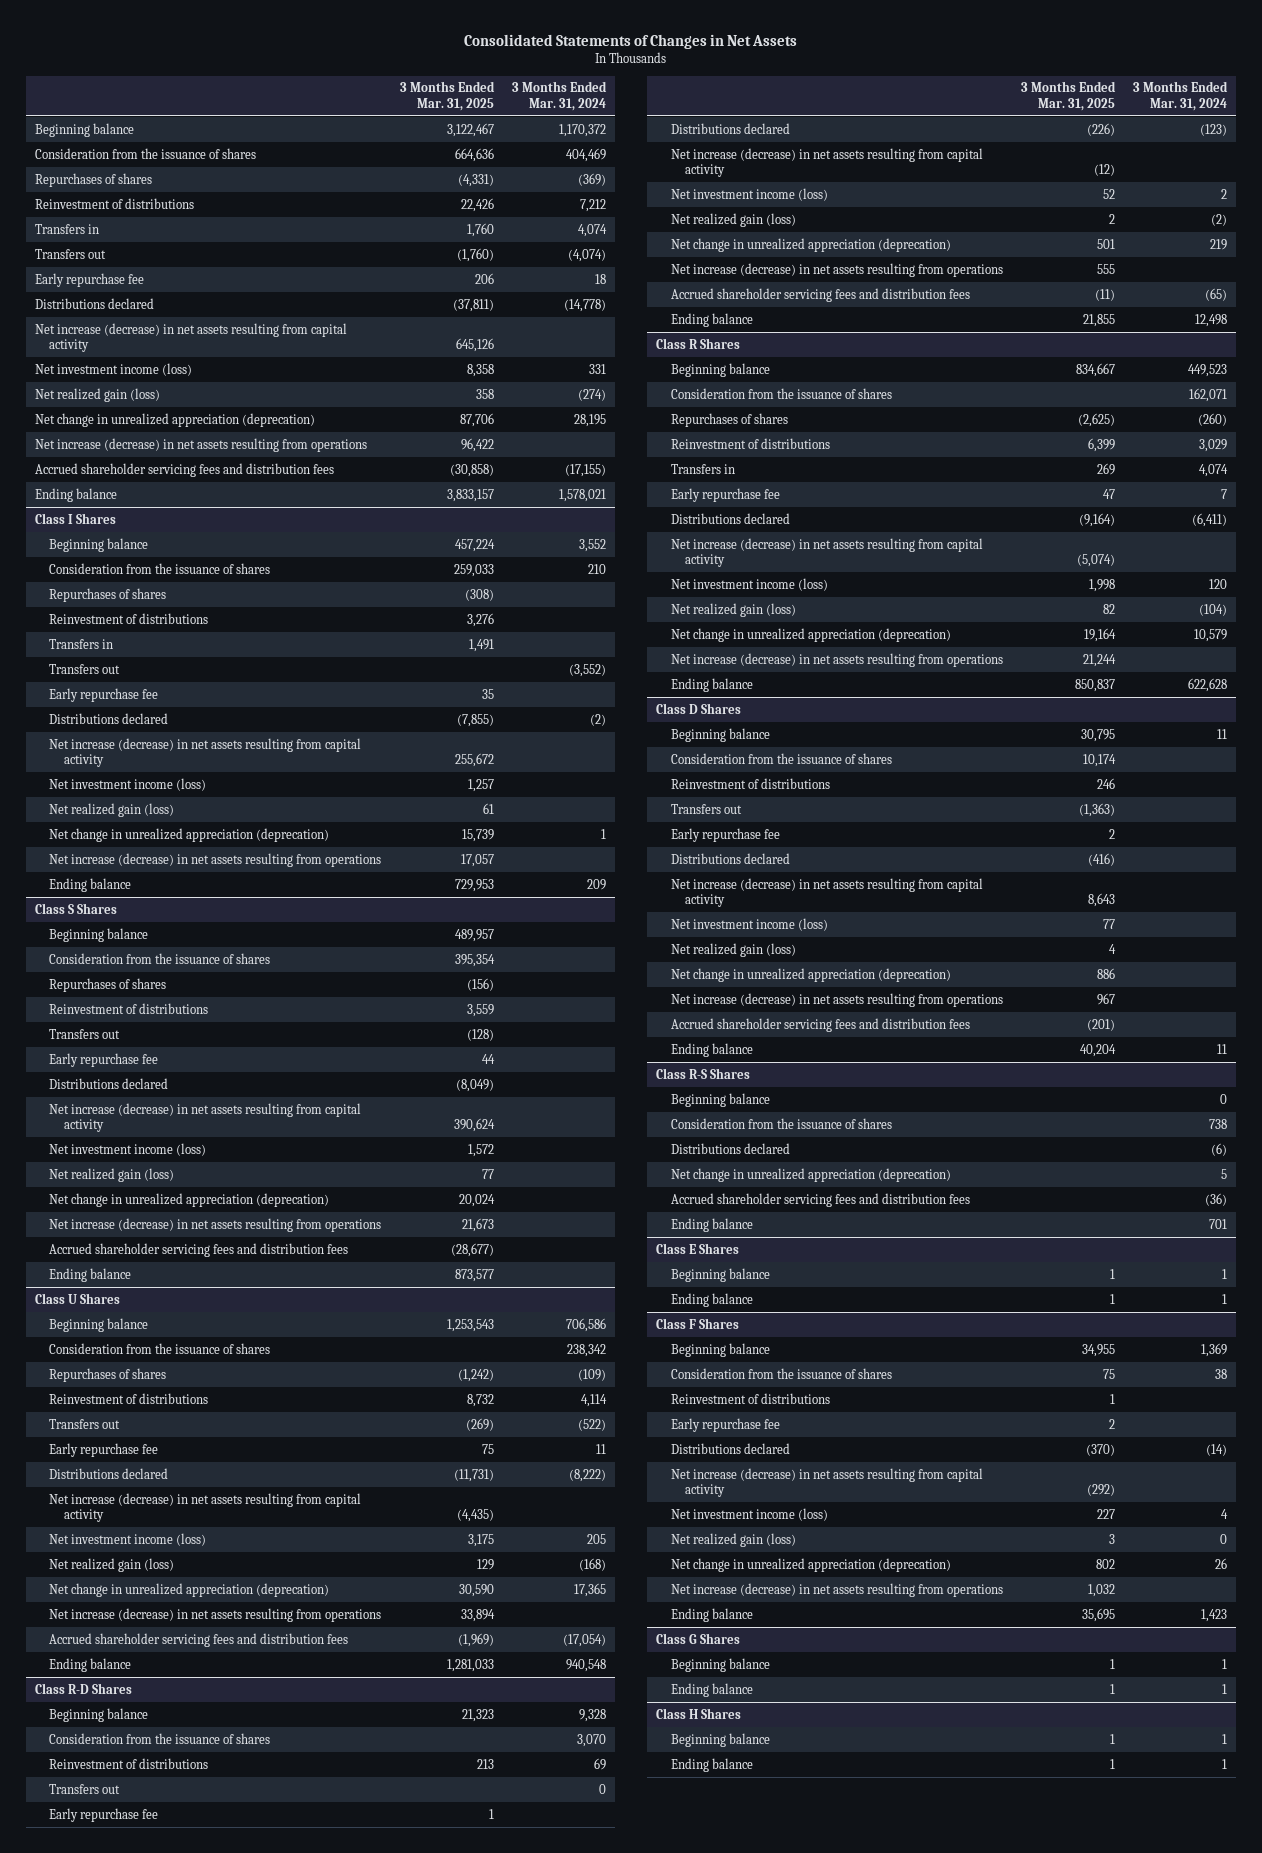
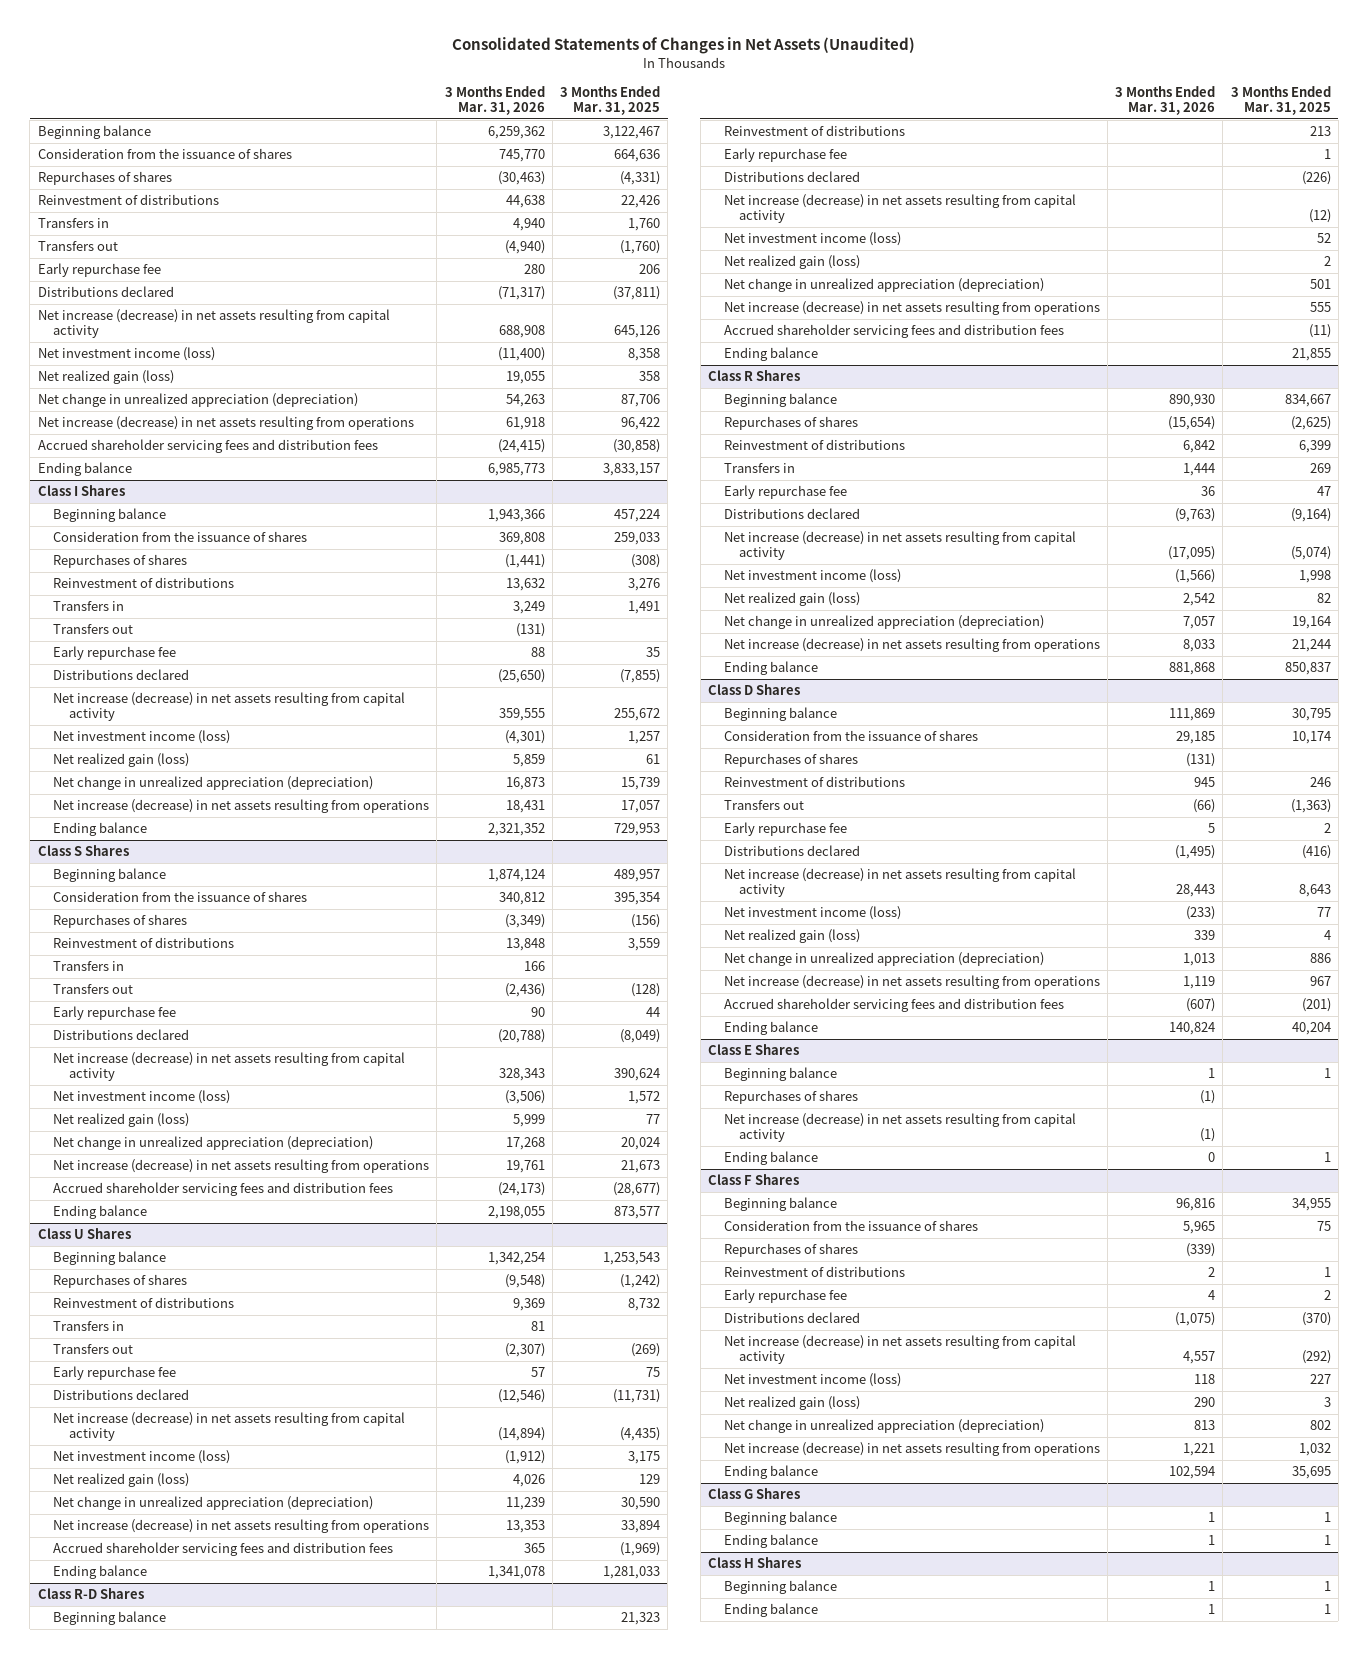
[464,33,798,49] Consolidated Statements of Changes in Net Assets -> [452,37,916,55] Consolidated Statements of Changes in Net Assets (Unaudited)
[511,81,607,111] 3 Months Ended Mar. 31, 2024 -> none
none -> [444,85,545,115] 3 Months Ended Mar. 31, 2026
[35,412,316,427] Net change in unrealized appreciation (deprecation) -> [37,393,358,408] Net change in unrealized appreciation (depreciation)
[49,827,330,842] Net change in unrealized appreciation (deprecation) -> [53,776,374,791] Net change in unrealized appreciation (depreciation)
none -> [53,961,125,972] Transfers in
[49,1192,330,1207] Net change in unrealized appreciation (deprecation) -> [53,1136,374,1151] Net change in unrealized appreciation (depreciation)
[49,1342,271,1354] Consideration from the issuance of shares -> none
none -> [53,1321,125,1332] Transfers in
[49,1582,330,1597] Net change in unrealized appreciation (deprecation) -> [53,1496,374,1511] Net change in unrealized appreciation (depreciation)
[49,1732,271,1744] Consideration from the issuance of shares -> none
[49,1783,121,1794] Transfers out -> none
[670,237,951,252] Net change in unrealized appreciation (deprecation) -> [723,278,1044,293] Net change in unrealized appreciation (depreciation)
[670,387,892,399] Consideration from the issuance of shares -> none
[670,627,951,642] Net change in unrealized appreciation (deprecation) -> [723,615,1044,630] Net change in unrealized appreciation (depreciation)
none -> [723,753,858,768] Repurchases of shares
[670,967,951,982] Net change in unrealized appreciation (deprecation) -> [723,952,1044,967] Net change in unrealized appreciation (depreciation)
[656,1067,751,1079] Class R-S Shares -> none
[670,1092,770,1107] Beginning balance -> none
[670,1117,892,1129] Consideration from the issuance of shares -> none
[670,1142,790,1154] Distributions declared -> none
[670,1167,951,1182] Net change in unrealized appreciation (deprecation) -> none
[670,1192,970,1207] Accrued shareholder servicing fees and distribution fees -> none
[670,1217,753,1232] Ending balance -> none
none -> [723,1090,858,1105] Repurchases of shares
none -> [723,1113,1076,1143] Net increase (decrease) in net assets resulting from capital activity
none -> [723,1243,858,1258] Repurchases of shares
[670,1557,951,1572] Net change in unrealized appreciation (deprecation) -> [723,1419,1044,1434] Net change in unrealized appreciation (depreciation)

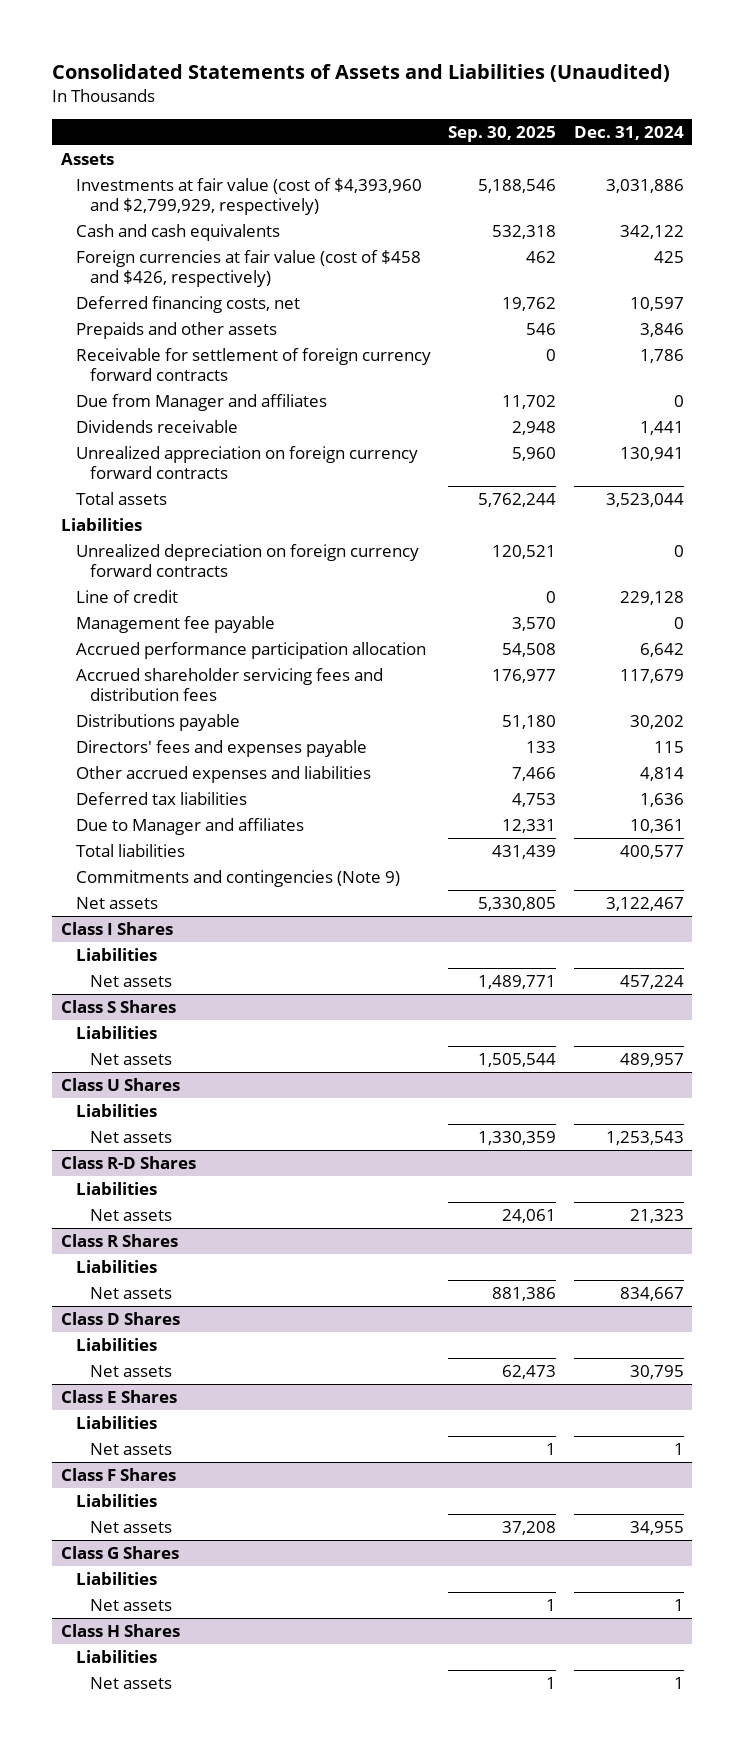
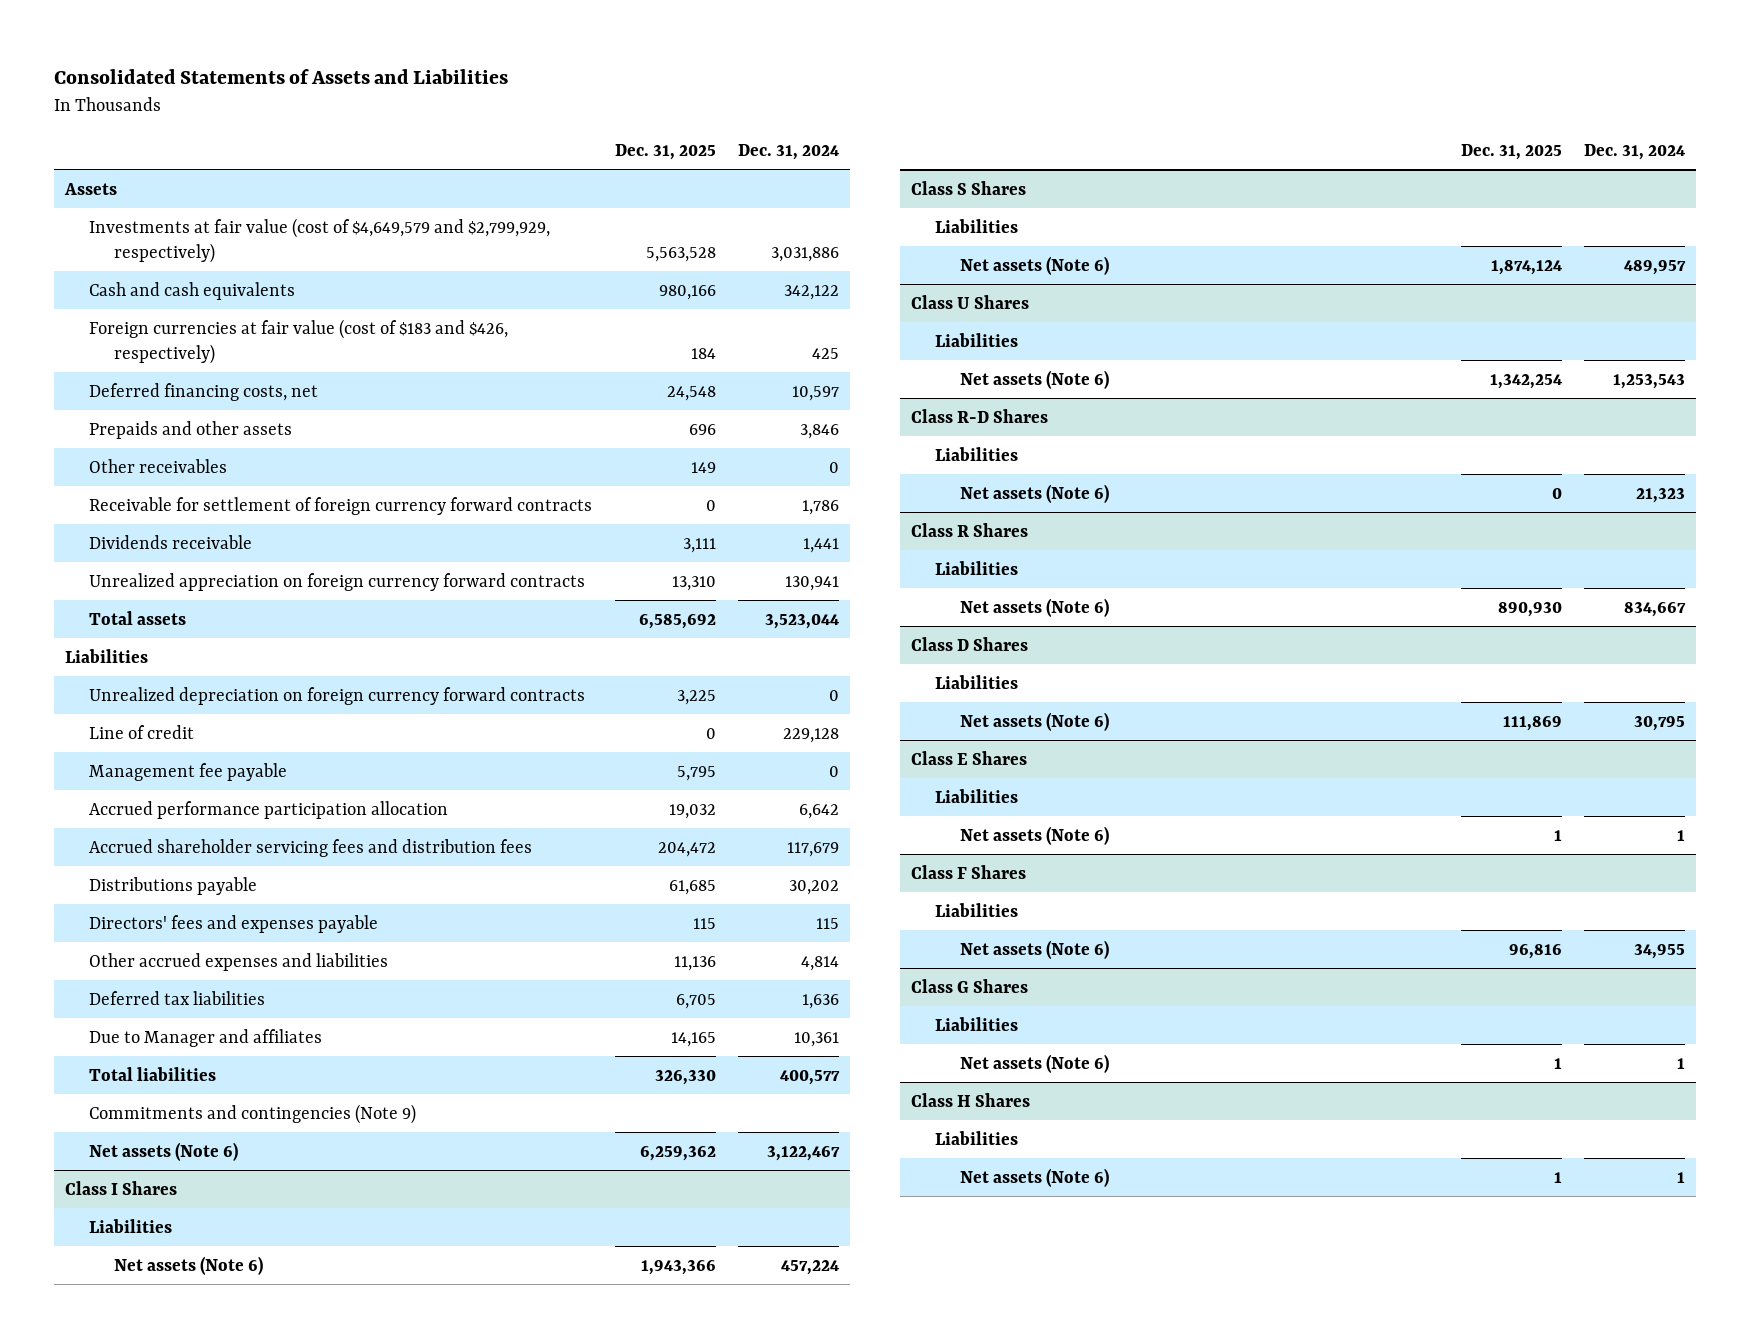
[52,63,671,82] Consolidated Statements of Assets and Liabilities (Unaudited) -> [53,69,508,85] Consolidated Statements of Assets and Liabilities
[448,125,557,142] Sep. 30, 2025 -> none
none -> [614,143,716,160] Dec. 31, 2025
[75,178,422,215] Investments at fair value (cost of $4,393,960 and $2,799,929, respectively) -> [89,217,551,263] Investments at fair value (cost of $4,649,579 and $2,799,929, respectively)
[75,250,421,287] Foreign currencies at fair value (cost of $458 and $426, respectively) -> [89,318,509,364] Foreign currencies at fair value (cost of $183 and $426, respectively)
none -> [89,458,228,473] Other receivables
[75,394,327,412] Due from Manager and affiliates -> none
[75,897,158,910] Net assets -> [89,1141,239,1161] Net assets (Note 6)
[90,975,173,988] Net assets -> [114,1255,264,1275] Net assets (Note 6)
[90,1053,173,1066] Net assets -> [959,255,1109,275] Net assets (Note 6)
[90,1131,173,1144] Net assets -> [959,369,1109,389] Net assets (Note 6)
[90,1209,173,1222] Net assets -> [959,483,1109,503] Net assets (Note 6)
[90,1287,173,1300] Net assets -> [959,597,1109,617] Net assets (Note 6)
[90,1365,173,1378] Net assets -> [959,711,1109,731] Net assets (Note 6)
[90,1443,173,1456] Net assets -> [959,825,1109,845] Net assets (Note 6)
[90,1521,173,1534] Net assets -> [959,939,1109,959] Net assets (Note 6)
[90,1599,173,1612] Net assets -> [959,1053,1109,1073] Net assets (Note 6)
[90,1677,173,1690] Net assets -> [959,1167,1109,1187] Net assets (Note 6)

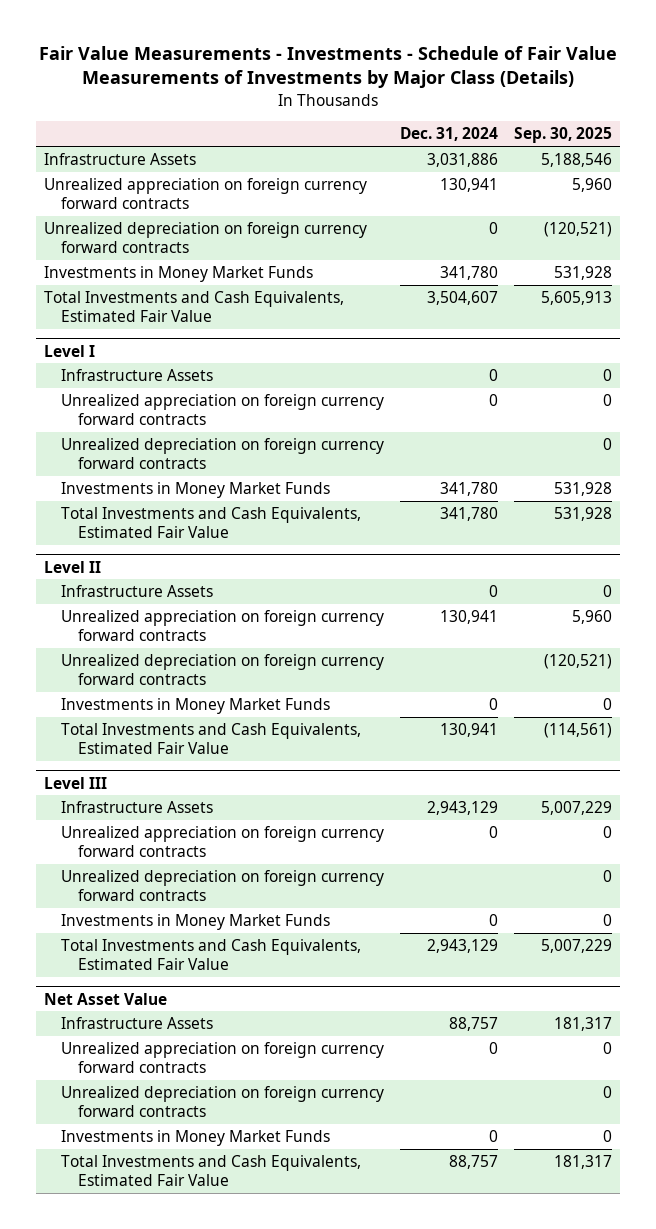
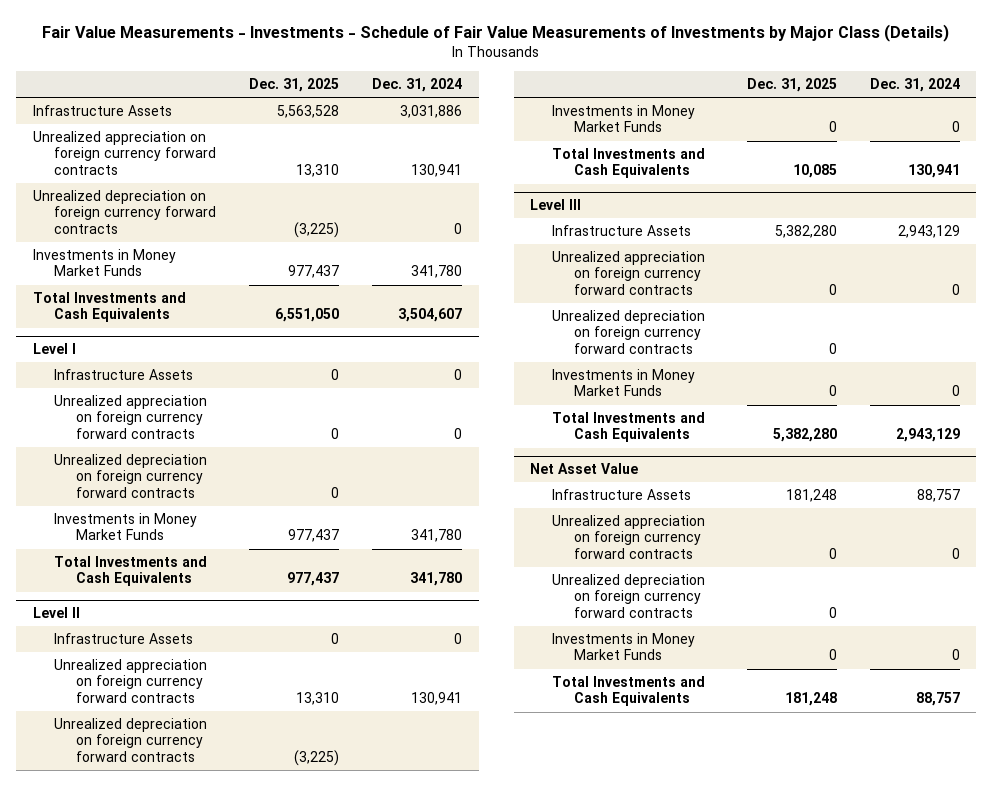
[514,127,613,144] Sep. 30, 2025 -> none
none -> [249,78,340,93] Dec. 31, 2025
[43,291,344,323] Total Investments and Cash Equivalents, Estimated Fair Value -> [32,292,186,323] Total Investments and Cash Equivalents
[60,507,361,539] Total Investments and Cash Equivalents, Estimated Fair Value -> [54,556,208,587] Total Investments and Cash Equivalents
[60,723,361,755] Total Investments and Cash Equivalents, Estimated Fair Value -> [551,148,705,179] Total Investments and Cash Equivalents
[60,939,361,971] Total Investments and Cash Equivalents, Estimated Fair Value -> [551,412,705,443] Total Investments and Cash Equivalents
[60,1155,361,1187] Total Investments and Cash Equivalents, Estimated Fair Value -> [551,676,705,707] Total Investments and Cash Equivalents

